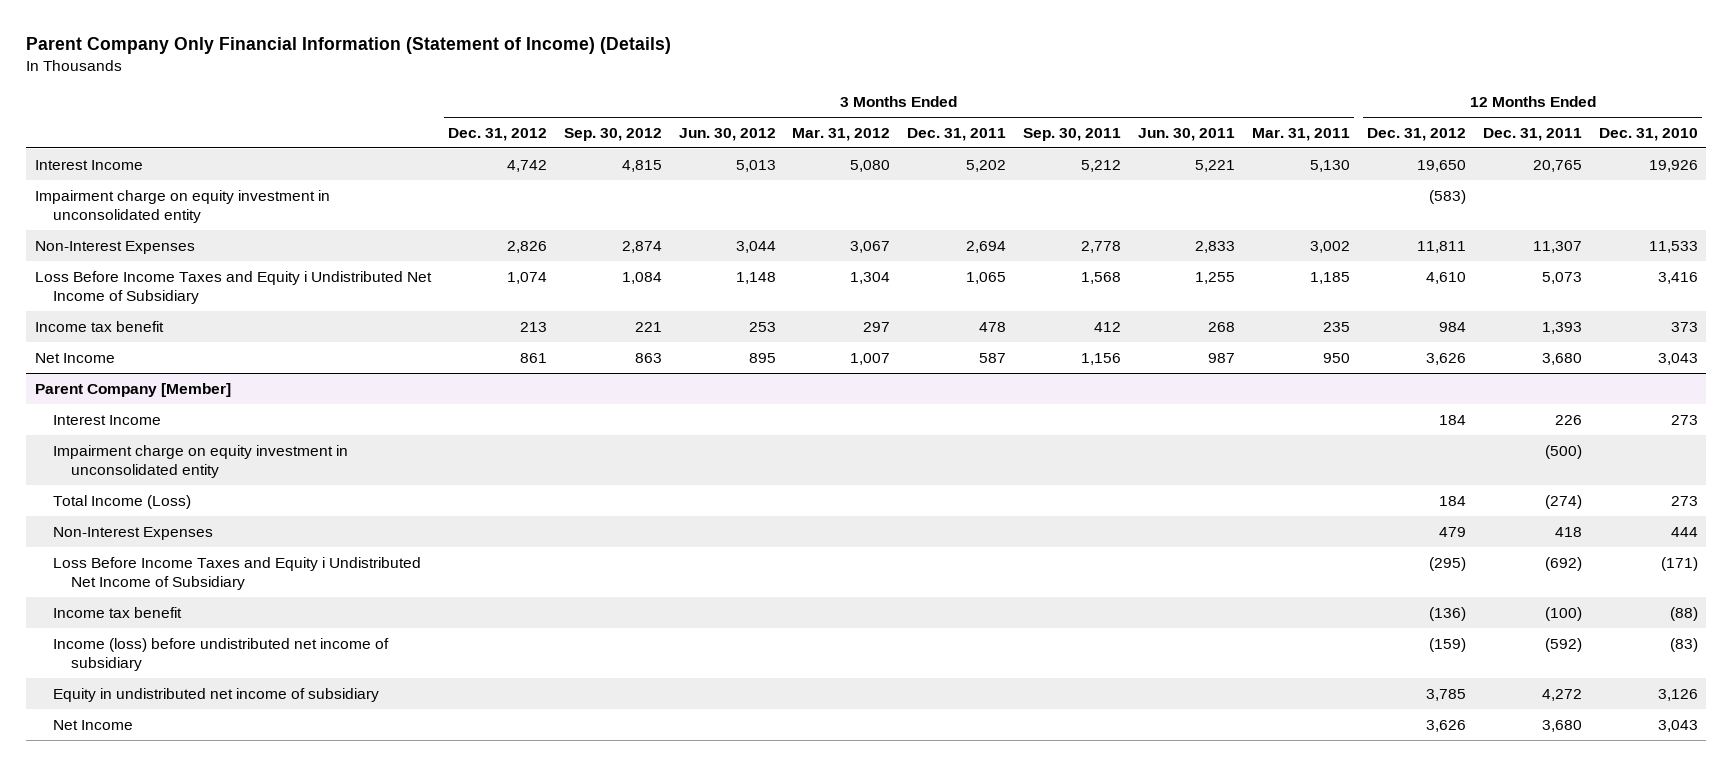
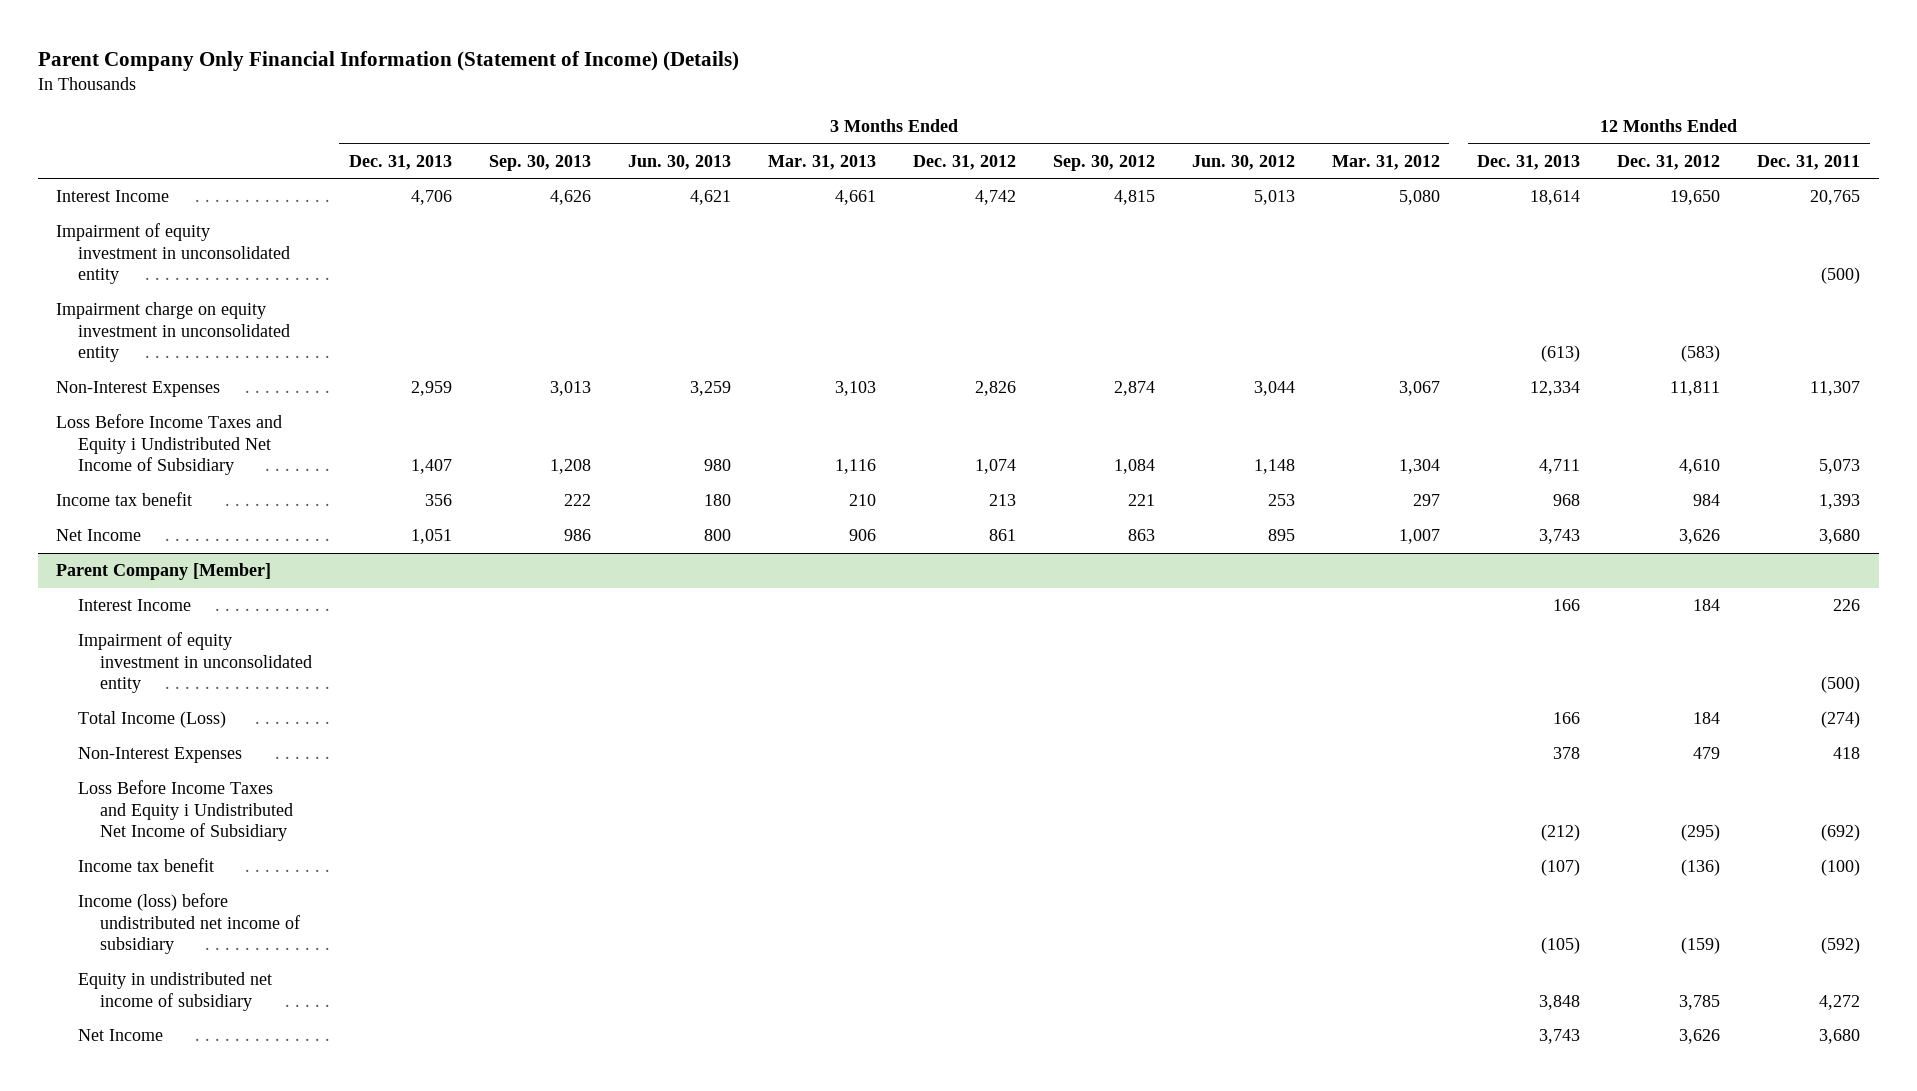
[907,127,1007,141] Dec. 31, 2011 -> none
[1023,127,1122,141] Sep. 30, 2011 -> none
[1138,127,1236,141] Jun. 30, 2011 -> none
[1252,127,1351,141] Mar. 31, 2011 -> none
[1598,127,1698,141] Dec. 31, 2010 -> none
none -> [348,154,452,170] Dec. 31, 2013
none -> [488,154,591,171] Sep. 30, 2013
none -> [627,154,731,170] Jun. 30, 2013
none -> [767,154,876,170] Mar. 31, 2013
none -> [1477,154,1581,170] Dec. 31, 2013
none -> [56,223,290,285] Impairment of equity investment in unconsolidated entity
[52,444,348,479] Impairment charge on equity investment in unconsolidated entity -> [77,632,312,694] Impairment of equity investment in unconsolidated entity

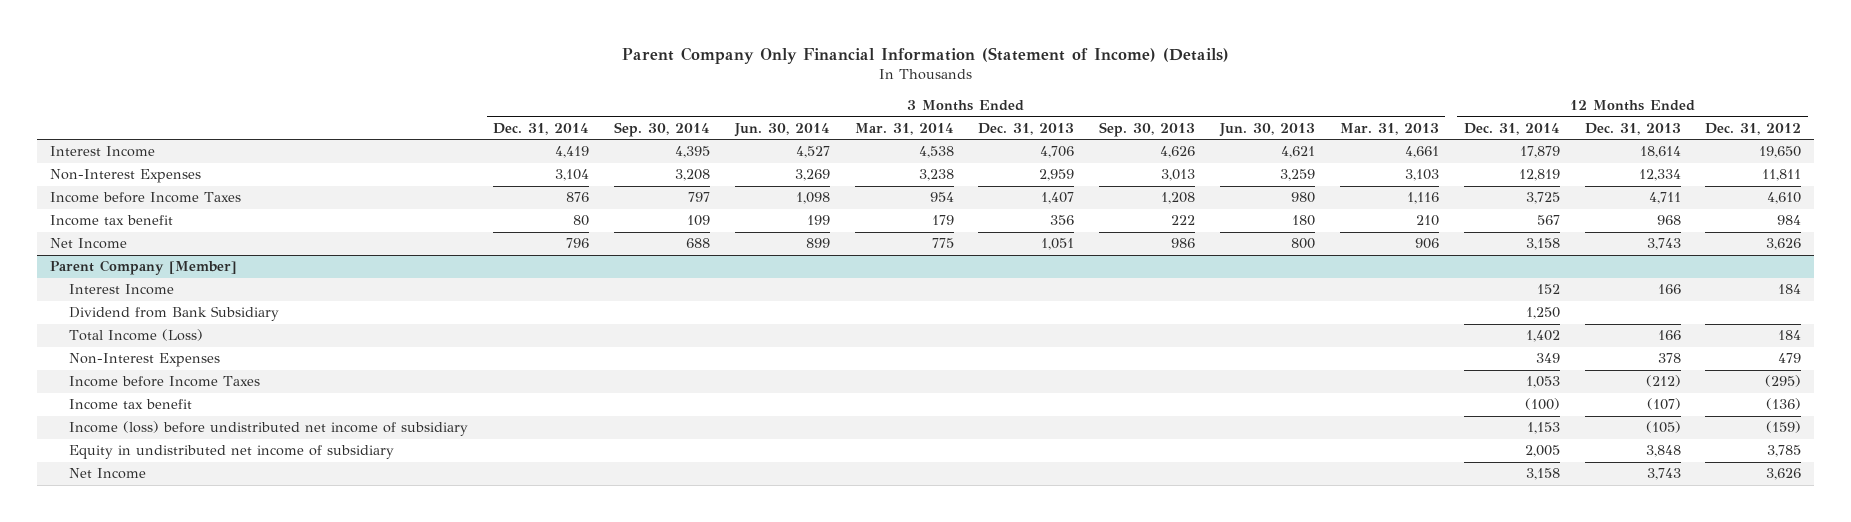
[912,154,1016,170] Dec. 31, 2012 -> none
[1053,154,1156,171] Sep. 30, 2012 -> none
[1192,154,1296,170] Jun. 30, 2012 -> none
[1332,154,1441,170] Mar. 31, 2012 -> none
[1757,154,1861,170] Dec. 31, 2011 -> none
none -> [493,123,590,136] Dec. 31, 2014
none -> [613,122,710,138] Sep. 30, 2014
none -> [733,123,830,138] Jun. 30, 2014
none -> [854,123,954,136] Mar. 31, 2014
none -> [1463,123,1560,136] Dec. 31, 2014
[56,223,290,285] Impairment of equity investment in unconsolidated entity -> none
[56,302,290,363] Impairment charge on equity investment in unconsolidated entity -> none
[56,414,283,476] Loss Before Income Taxes and Equity i Undistributed Net Income of Subsidiary -> [49,192,241,204] Income before Income Taxes
[77,632,312,694] Impairment of equity investment in unconsolidated entity -> none
none -> [69,306,280,322] Dividend from Bank Subsidiary
[77,780,293,842] Loss Before Income Taxes and Equity i Undistributed Net Income of Subsidiary -> [69,376,261,388] Income before Income Taxes

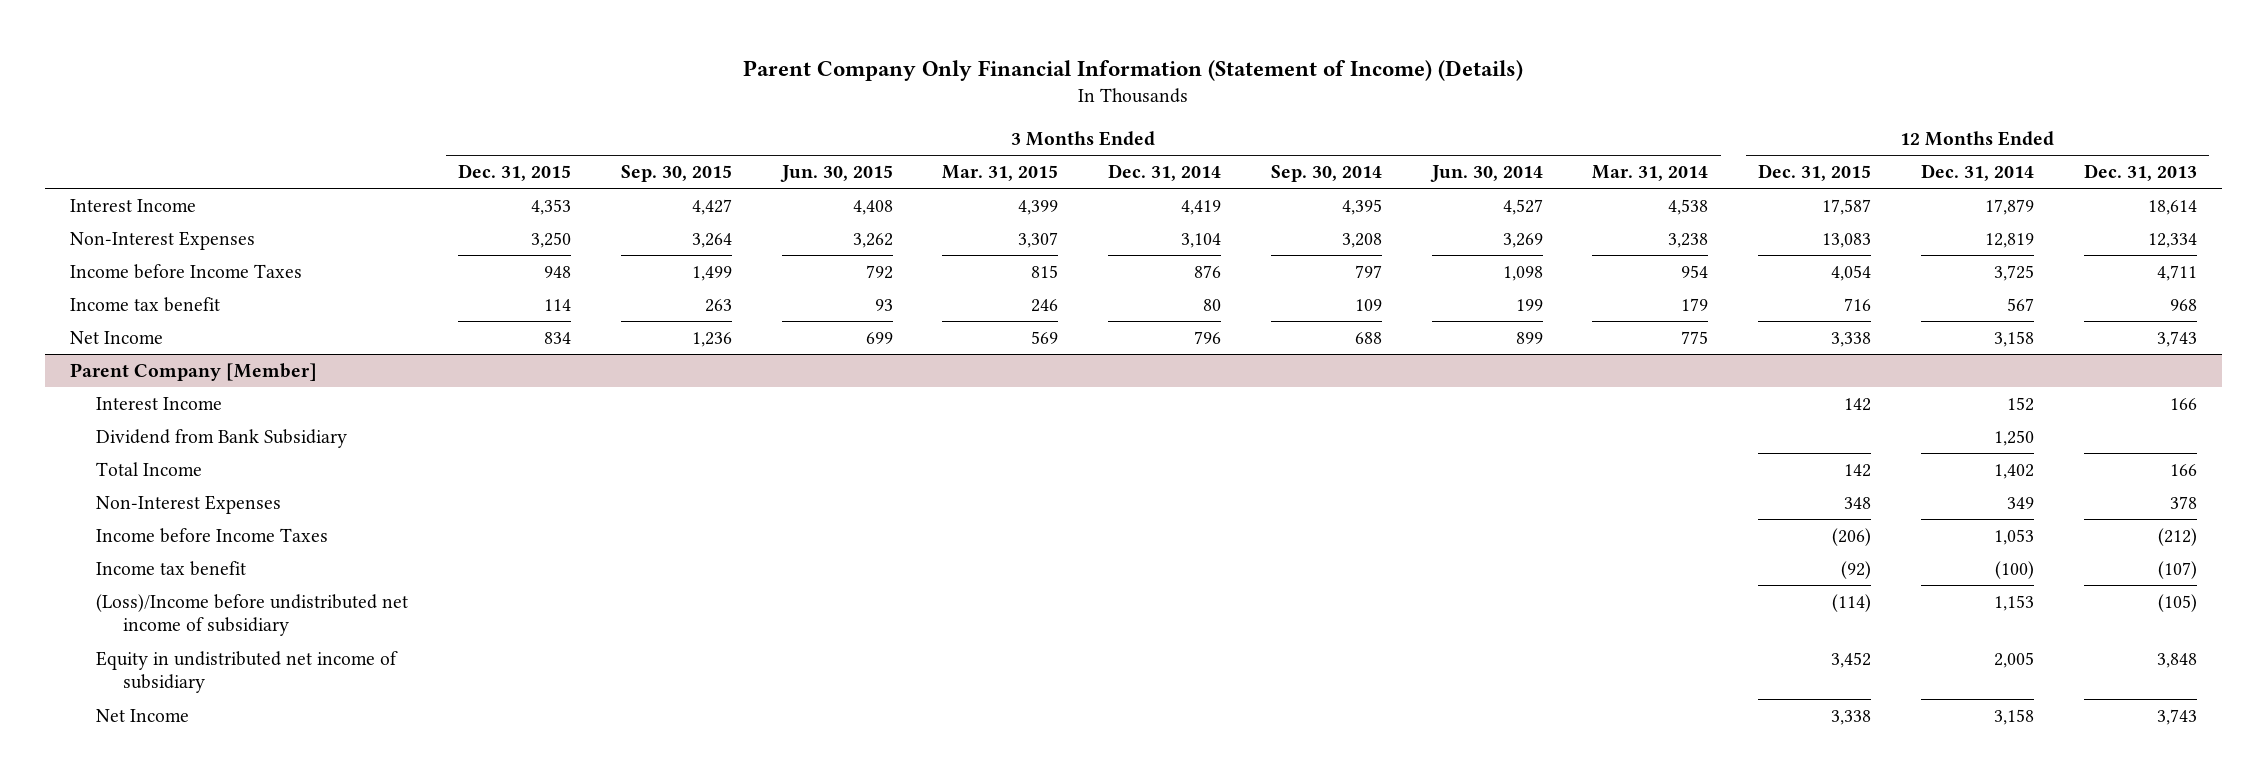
[978,123,1075,136] Dec. 31, 2013 -> none
[1099,122,1196,138] Sep. 30, 2013 -> none
[1219,123,1316,138] Jun. 30, 2013 -> none
[1339,123,1439,136] Mar. 31, 2013 -> none
[1705,123,1802,136] Dec. 31, 2012 -> none
none -> [458,164,572,182] Dec. 31, 2015
none -> [620,165,732,183] Sep. 30, 2015
none -> [779,165,893,183] Jun. 30, 2015
none -> [942,165,1059,182] Mar. 31, 2015
none -> [1758,164,1872,182] Dec. 31, 2015
[69,329,204,342] Total Income (Loss) -> [96,462,203,477] Total Income
[69,421,469,437] Income (loss) before undistributed net income of subsidiary -> [96,594,409,637] (Loss)/Income before undistributed net income of subsidiary

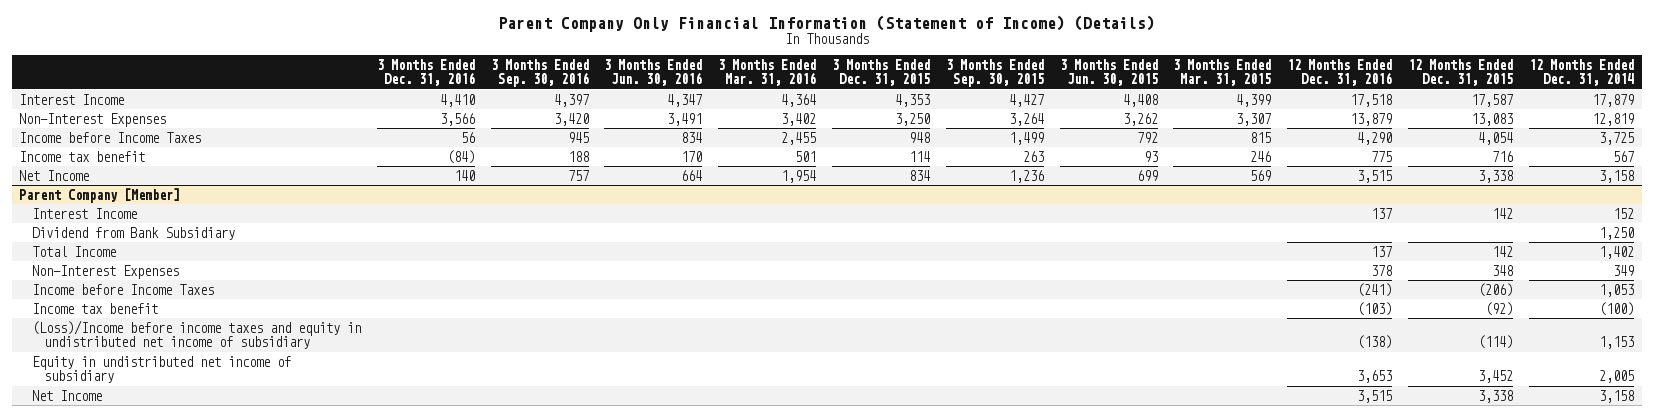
[1108,164,1222,182] Dec. 31, 2014 -> none
[1270,165,1382,183] Sep. 30, 2014 -> none
[1429,165,1543,183] Jun. 30, 2014 -> none
[1592,165,1709,182] Mar. 31, 2014 -> none
[2083,164,2197,182] Dec. 31, 2013 -> none
none -> [376,58,475,87] 3 Months Ended Dec. 31, 2016
none -> [490,58,589,88] 3 Months Ended Sep. 30, 2016
none -> [604,58,703,87] 3 Months Ended Jun. 30, 2016
none -> [718,58,817,87] 3 Months Ended Mar. 31, 2016
none -> [1287,58,1393,87] 12 Months Ended Dec. 31, 2016
[96,594,409,637] (Loss)/Income before undistributed net income of subsidiary -> [31,319,361,350] (Loss)/Income before income taxes and equity in undistributed net income of subsidiary

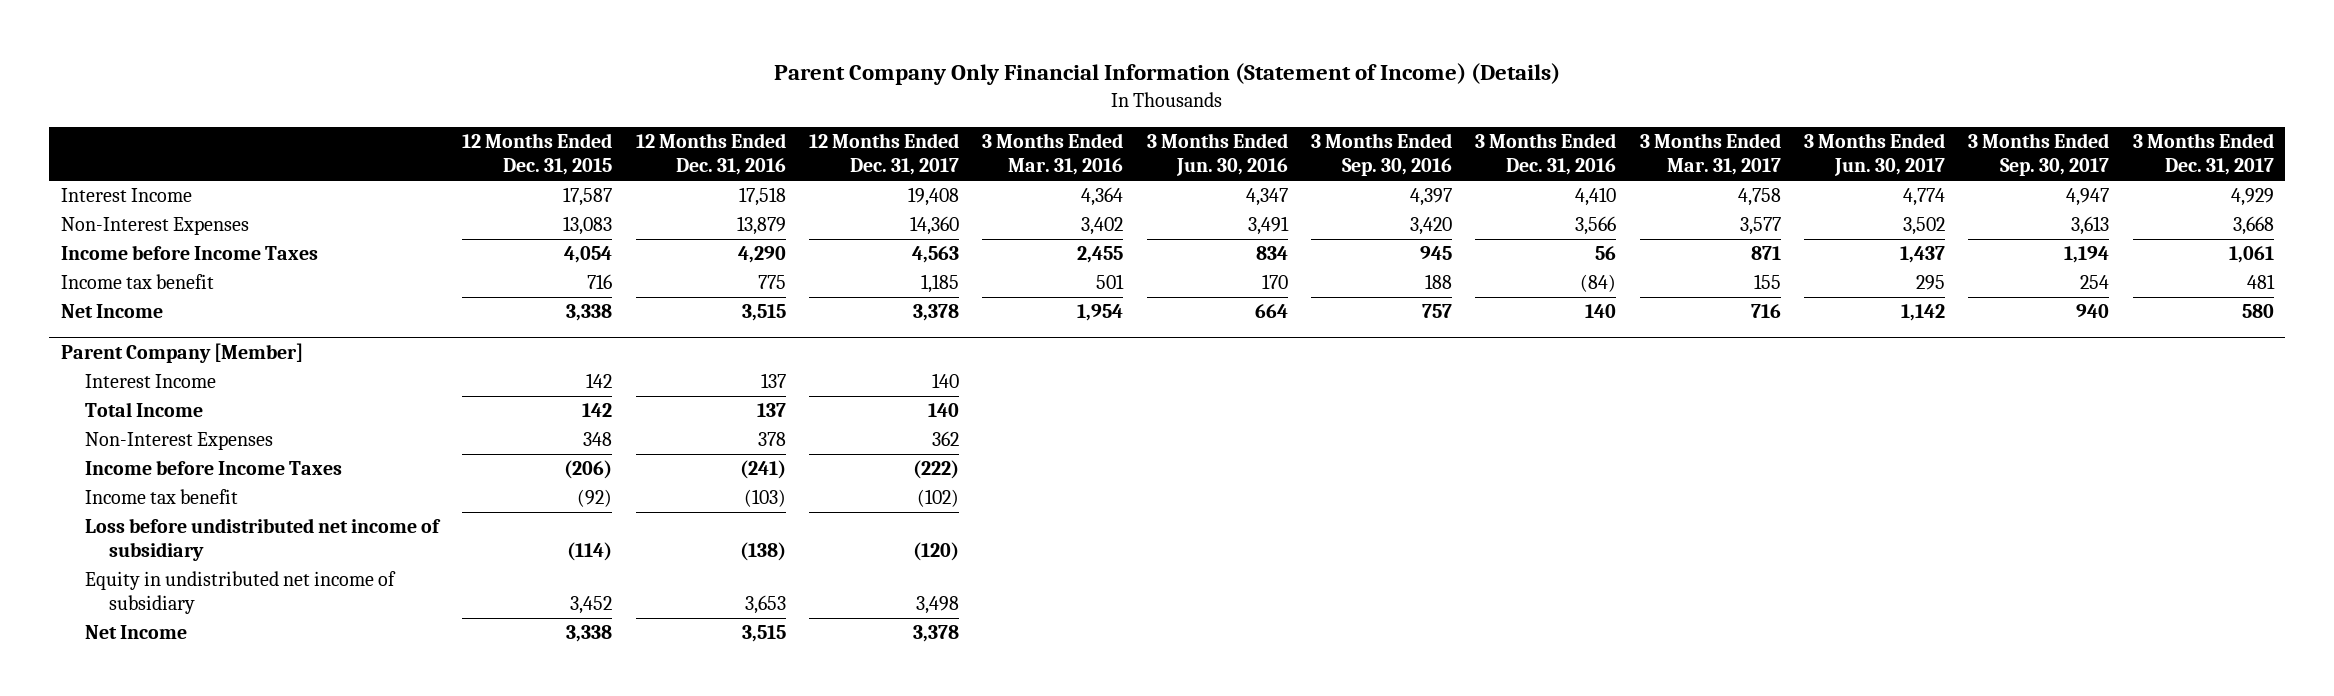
[832,58,931,87] 3 Months Ended Dec. 31, 2015 -> none
[945,58,1044,88] 3 Months Ended Sep. 30, 2015 -> none
[1059,58,1158,87] 3 Months Ended Jun. 30, 2015 -> none
[1173,58,1272,87] 3 Months Ended Mar. 31, 2015 -> none
[1528,58,1634,87] 12 Months Ended Dec. 31, 2014 -> none
none -> [808,133,959,176] 12 Months Ended Dec. 31, 2017
none -> [1639,133,1781,176] 3 Months Ended Mar. 31, 2017
none -> [1803,133,1945,177] 3 Months Ended Jun. 30, 2017
none -> [1968,133,2110,177] 3 Months Ended Sep. 30, 2017
none -> [2132,133,2274,176] 3 Months Ended Dec. 31, 2017
[31,226,235,240] Dividend from Bank Subsidiary -> none
[31,319,361,350] (Loss)/Income before income taxes and equity in undistributed net income of subsidiary -> [84,518,441,562] Loss before undistributed net income of subsidiary

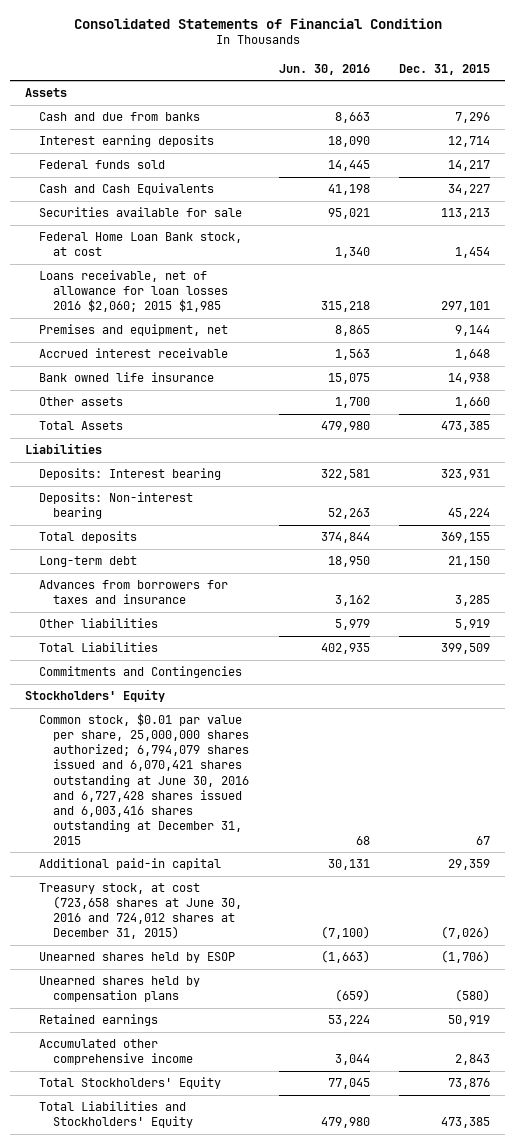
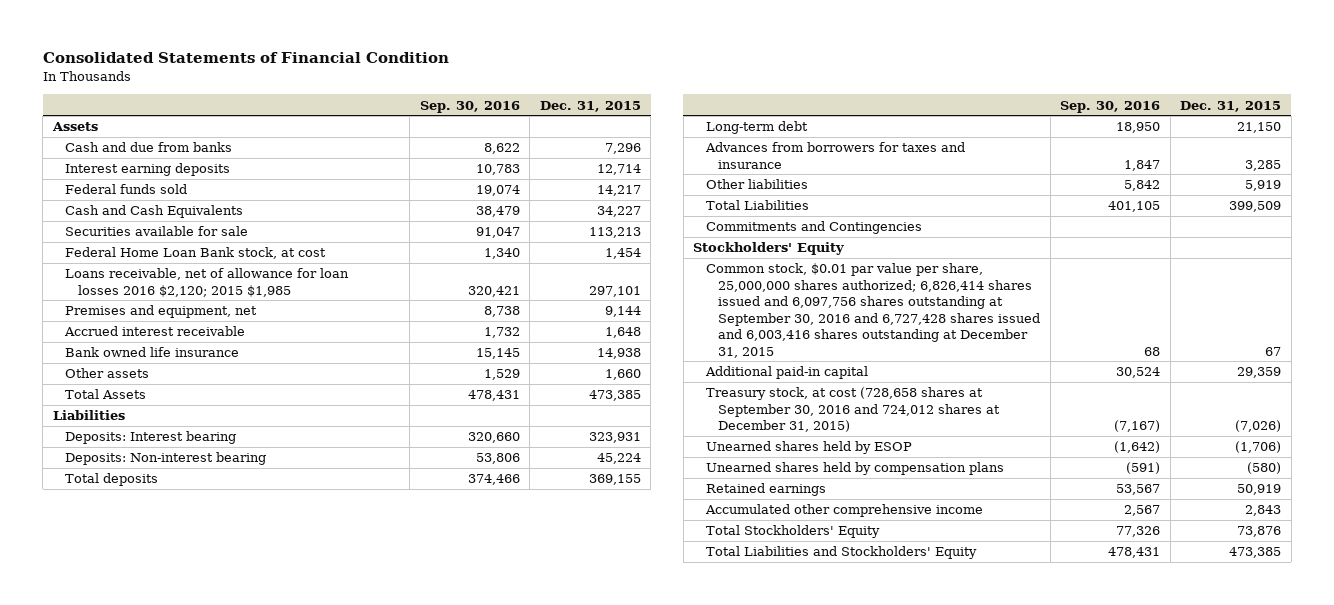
[278,63,370,75] Jun. 30, 2016 -> none
none -> [419,100,520,113] Sep. 30, 2016
[39,270,229,313] Loans receivable, net of allowance for loan losses 2016 $2,060; 2015 $1,985 -> [65,268,350,297] Loans receivable, net of allowance for loan losses 2016 $2,120; 2015 $1,985
[39,713,250,845] Common stock, $0.01 par value per share, 25,000,000 shares authorized; 6,794,079 shares issued and 6,070,421 shares outstanding at June 30, 2016 and 6,727,428 shares issued and 6,003,416 shares outstanding at December 31, 2015 -> [705,263,1041,358] Common stock, $0.01 par value per share, 25,000,000 shares authorized; 6,826,414 shares issued and 6,097,756 shares outstanding at September 30, 2016 and 6,727,428 shares issued and 6,003,416 shares outstanding at December 31, 2015
[39,883,243,940] Treasury stock, at cost (723,658 shares at June 30, 2016 and 724,012 shares at December 31, 2015) -> [705,387,1001,433] Treasury stock, at cost (728,658 shares at September 30, 2016 and 724,012 shares at December 31, 2015)

